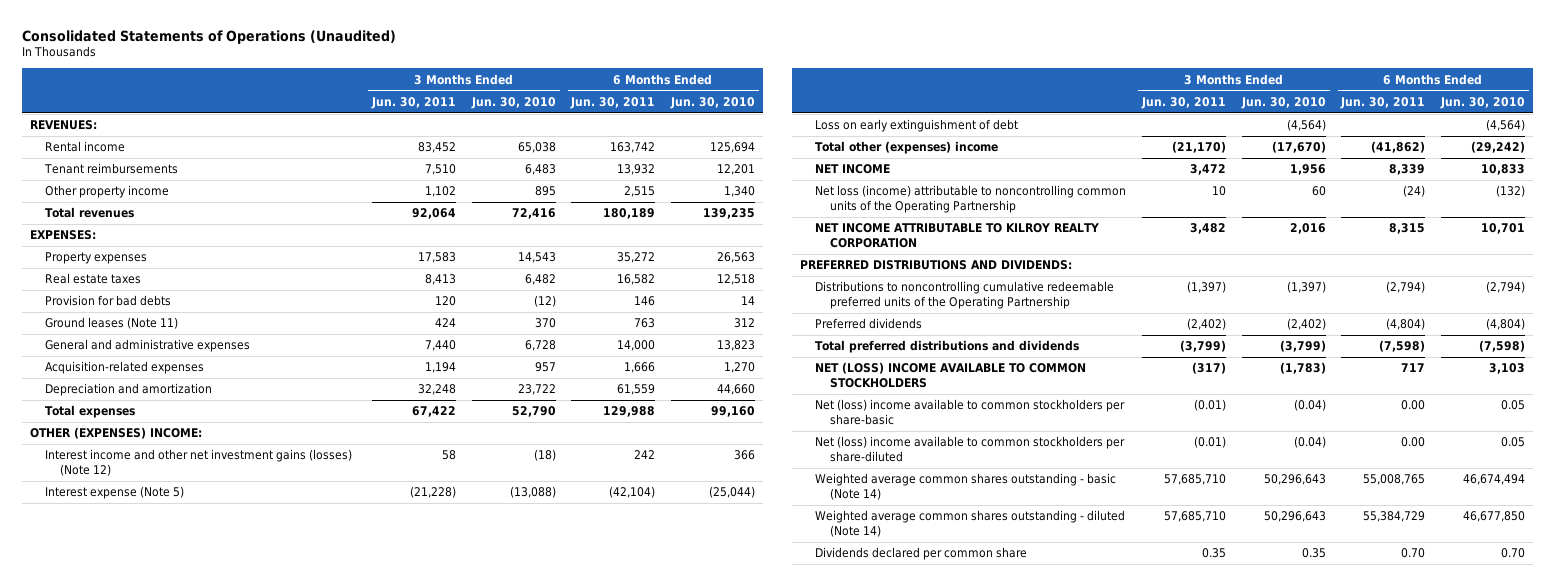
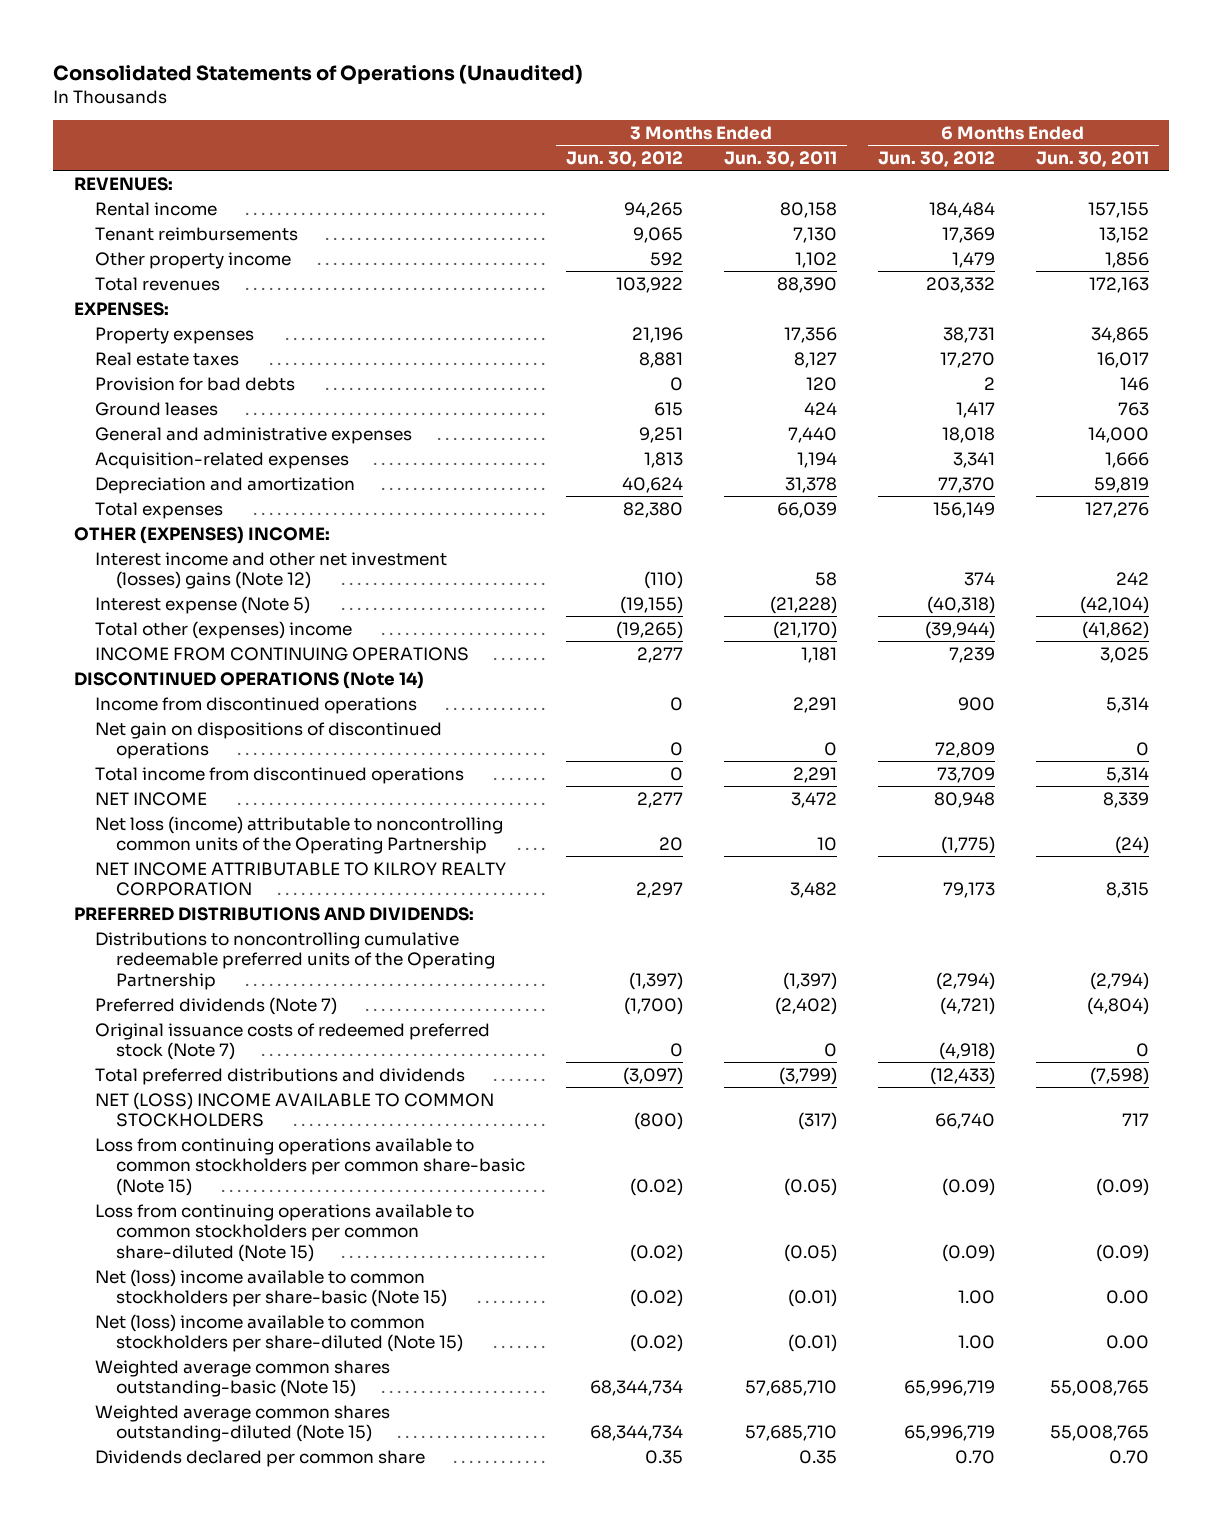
[470,96,556,109] Jun. 30, 2010 -> none
[670,96,756,109] Jun. 30, 2010 -> none
none -> [565,150,683,167] Jun. 30, 2012
none -> [877,150,995,167] Jun. 30, 2012
[417,142,456,154] 83,452 -> [779,201,837,218] 80,158
[610,142,656,154] 163,742 -> [1087,201,1149,218] 157,155
[424,164,456,176] 7,510 -> [792,226,837,243] 7,130
[617,164,656,176] 13,932 -> [1098,226,1149,243] 13,152
[624,186,656,198] 2,515 -> [1104,251,1149,268] 1,856
[411,208,456,220] 92,064 -> [776,276,837,293] 88,390
[603,208,656,220] 180,189 -> [1088,276,1149,293] 172,163
[417,252,456,264] 17,583 -> [783,326,837,343] 17,356
[617,252,656,264] 35,272 -> [1090,326,1149,343] 34,865
[424,274,456,286] 8,413 -> [793,351,837,368] 8,127
[617,274,656,286] 16,582 -> [1096,351,1149,368] 16,017
[45,317,179,330] Ground leases (Note 11) -> [94,401,218,416] Ground leases
[417,384,456,396] 32,248 -> [784,476,837,493] 31,378
[617,384,656,396] 61,559 -> [1093,476,1149,493] 59,819
[411,406,456,418] 67,422 -> [776,501,837,518] 66,039
[603,406,656,418] 129,988 -> [1084,501,1149,518] 127,276
[45,449,353,476] Interest income and other net investment gains (losses) (Note 12) -> [94,551,447,590] Interest income and other net investment (losses) gains (Note 12)
[815,119,1019,133] Loss on early extinguishment of debt -> none
none -> [94,646,469,661] INCOME FROM CONTINUING OPERATIONS
none -> [73,670,424,689] DISCONTINUED OPERATIONS (Note 14)
none -> [94,696,417,714] Income from discontinued operations
none -> [94,721,442,760] Net gain on dispositions of discontinued operations
none -> [94,766,464,784] Total income from discontinued operations
[815,318,923,330] Preferred dividends -> [94,996,337,1015] Preferred dividends (Note 7)
none -> [94,1022,490,1061] Original issuance costs of redeemed preferred stock (Note 7)
none -> [94,1137,525,1196] Loss from continuing operations available to common stockholders per common share-basic (Note 15)
none -> [94,1203,474,1262] Loss from continuing operations available to common stockholders per common share-diluted (Note 15)
[815,399,1126,425] Net (loss) income available to common stockholders per share-basic -> [94,1268,447,1308] Net (loss) income available to common stockholders per share-basic (Note 15)
[815,436,1126,462] Net (loss) income available to common stockholders per share-diluted -> [94,1313,463,1353] Net (loss) income available to common stockholders per share-diluted (Note 15)
[815,473,1117,500] Weighted average common shares outstanding - basic (Note 14) -> [94,1359,390,1398] Weighted average common shares outstanding-basic (Note 15)
[815,510,1126,537] Weighted average common shares outstanding - diluted (Note 14) -> [94,1404,390,1443] Weighted average common shares outstanding-diluted (Note 15)
[1363,511,1426,523] 55,384,729 -> [1049,1425,1149,1442] 55,008,765

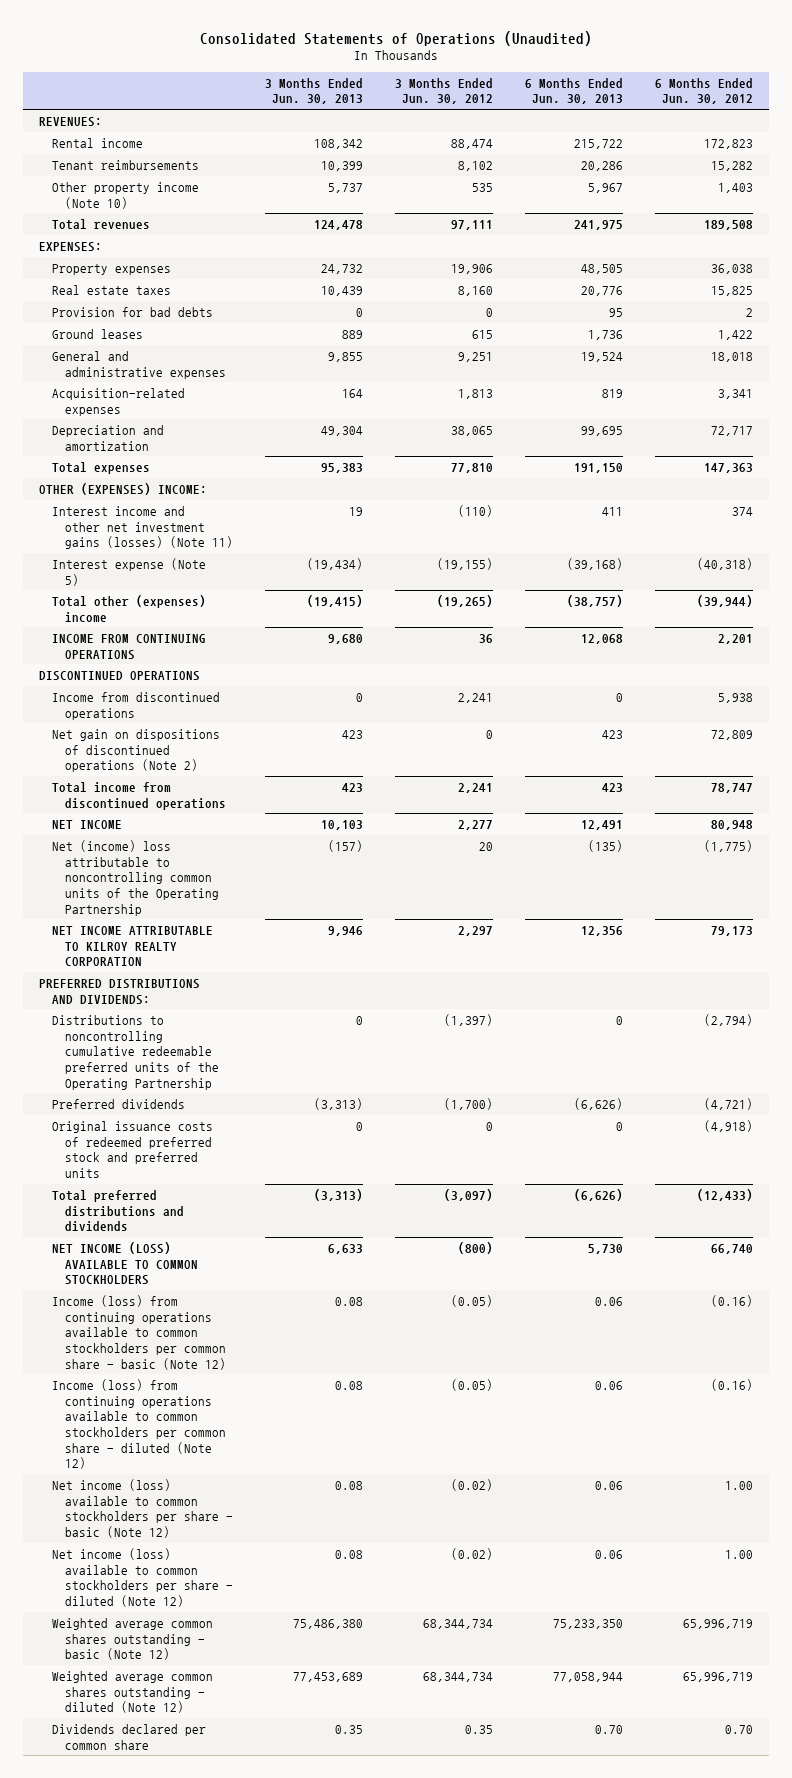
[723,150,837,167] Jun. 30, 2011 -> none
[1035,150,1149,167] Jun. 30, 2011 -> none
none -> [264,77,363,105] 3 Months Ended Jun. 30, 2013
none -> [524,77,623,105] 6 Months Ended Jun. 30, 2013
[623,201,683,218] 94,265 -> [450,138,493,149] 88,474
[928,201,995,218] 184,484 -> [704,138,754,149] 172,823
[632,226,683,243] 9,065 -> [457,160,493,171] 8,102
[941,226,995,243] 17,369 -> [711,160,754,171] 15,282
[94,251,291,269] Other property income -> [52,181,200,209] Other property income (Note 10)
[649,251,683,266] 592 -> [471,182,493,192] 535
[951,251,995,268] 1,479 -> [718,182,754,193] 1,403
[615,276,683,293] 103,922 -> [450,219,493,230] 97,111
[925,276,995,293] 203,332 -> [704,219,754,230] 189,508
[631,326,683,343] 21,196 -> [450,263,493,274] 19,906
[942,326,995,343] 38,731 -> [711,263,754,274] 36,038
[638,351,683,368] 8,881 -> [457,285,493,296] 8,160
[939,351,995,368] 17,270 -> [711,285,754,296] 15,825
[955,401,995,418] 1,417 -> [718,329,754,340] 1,422
[621,476,683,493] 40,624 -> [450,425,493,436] 38,065
[937,476,995,493] 77,370 -> [711,425,754,436] 72,717
[622,501,683,518] 82,380 -> [450,462,493,473] 77,810
[932,501,995,518] 156,149 -> [704,462,754,473] 147,363
[94,551,447,590] Interest income and other net investment (losses) gains (Note 12) -> [52,505,233,550] Interest income and other net investment gains (losses) (Note 11)
[636,646,683,663] 2,277 -> [478,633,493,643] 36
[948,646,995,663] 7,239 -> [718,633,754,644] 2,201
[73,670,424,689] DISCONTINUED OPERATIONS (Note 14) -> [39,670,201,681] DISCONTINUED OPERATIONS
[669,696,683,711] 0 -> [457,692,493,703] 2,241
[957,696,995,711] 900 -> [718,692,754,703] 5,938
[94,721,442,760] Net gain on dispositions of discontinued operations -> [52,728,221,773] Net gain on dispositions of discontinued operations (Note 2)
[669,766,683,781] 0 -> [457,782,493,793] 2,241
[936,766,995,783] 73,709 -> [711,782,754,793] 78,747
[94,815,503,855] Net loss (income) attributable to noncontrolling common units of the Operating Partnership -> [52,839,219,916] Net (income) loss attributable to noncontrolling common units of the Operating Partnership
[94,996,337,1015] Preferred dividends (Note 7) -> [52,1098,186,1109] Preferred dividends
[94,1022,490,1061] Original issuance costs of redeemed preferred stock (Note 7) -> [52,1120,214,1178] Original issuance costs of redeemed preferred stock and preferred units
[94,1091,494,1128] NET (LOSS) INCOME AVAILABLE TO COMMON STOCKHOLDERS -> [52,1241,198,1286] NET INCOME (LOSS) AVAILABLE TO COMMON STOCKHOLDERS
[94,1137,525,1196] Loss from continuing operations available to common stockholders per common share-basic (Note 15) -> [52,1294,226,1370] Income (loss) from continuing operations available to common stockholders per common share - basic (Note 12)
[629,1177,683,1196] (0.02) -> [450,1294,493,1307] (0.05)
[941,1177,995,1196] (0.09) -> [711,1294,754,1307] (0.16)
[94,1203,474,1262] Loss from continuing operations available to common stockholders per common share-diluted (Note 15) -> [52,1378,226,1470] Income (loss) from continuing operations available to common stockholders per common share - diluted (Note 12)
[629,1243,683,1262] (0.02) -> [450,1378,493,1391] (0.05)
[941,1243,995,1262] (0.09) -> [711,1378,754,1391] (0.16)
[94,1268,447,1308] Net (loss) income available to common stockholders per share-basic (Note 15) -> [52,1478,233,1538] Net income (loss) available to common stockholders per share - basic (Note 12)
[94,1313,463,1353] Net (loss) income available to common stockholders per share-diluted (Note 15) -> [52,1547,233,1607] Net income (loss) available to common stockholders per share - diluted (Note 12)
[94,1359,390,1398] Weighted average common shares outstanding-basic (Note 15) -> [52,1617,214,1661] Weighted average common shares outstanding - basic (Note 12)
[94,1404,390,1443] Weighted average common shares outstanding-diluted (Note 15) -> [52,1670,214,1714] Weighted average common shares outstanding - diluted (Note 12)

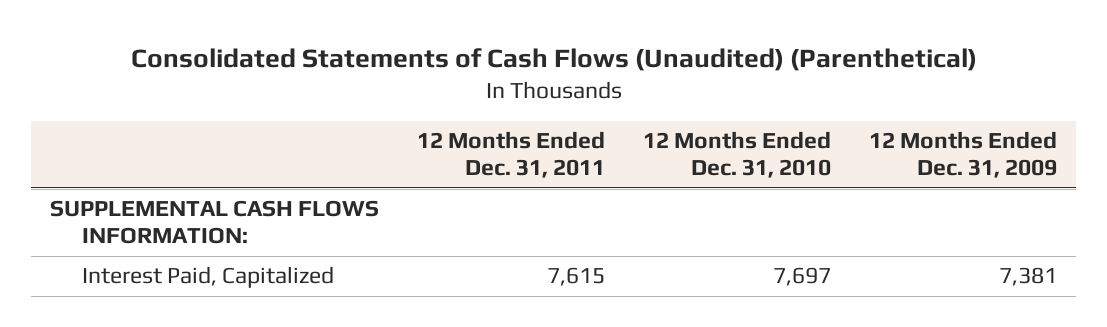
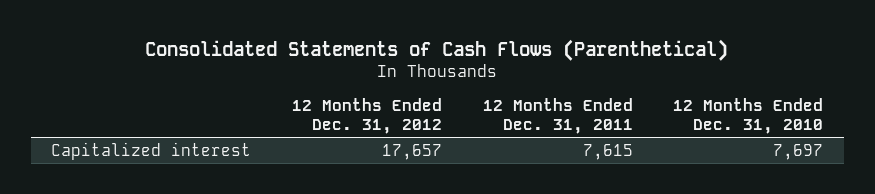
[130,47,977,71] Consolidated Statements of Cash Flows (Unaudited) (Parenthetical) -> [145,38,729,61] Consolidated Statements of Cash Flows (Parenthetical)
[869,131,1058,179] 12 Months Ended Dec. 31, 2009 -> none
none -> [291,98,442,135] 12 Months Ended Dec. 31, 2012
[50,200,380,245] SUPPLEMENTAL CASH FLOWS INFORMATION: -> none
[82,266,335,289] Interest Paid, Capitalized -> [51,141,252,160] Capitalized interest

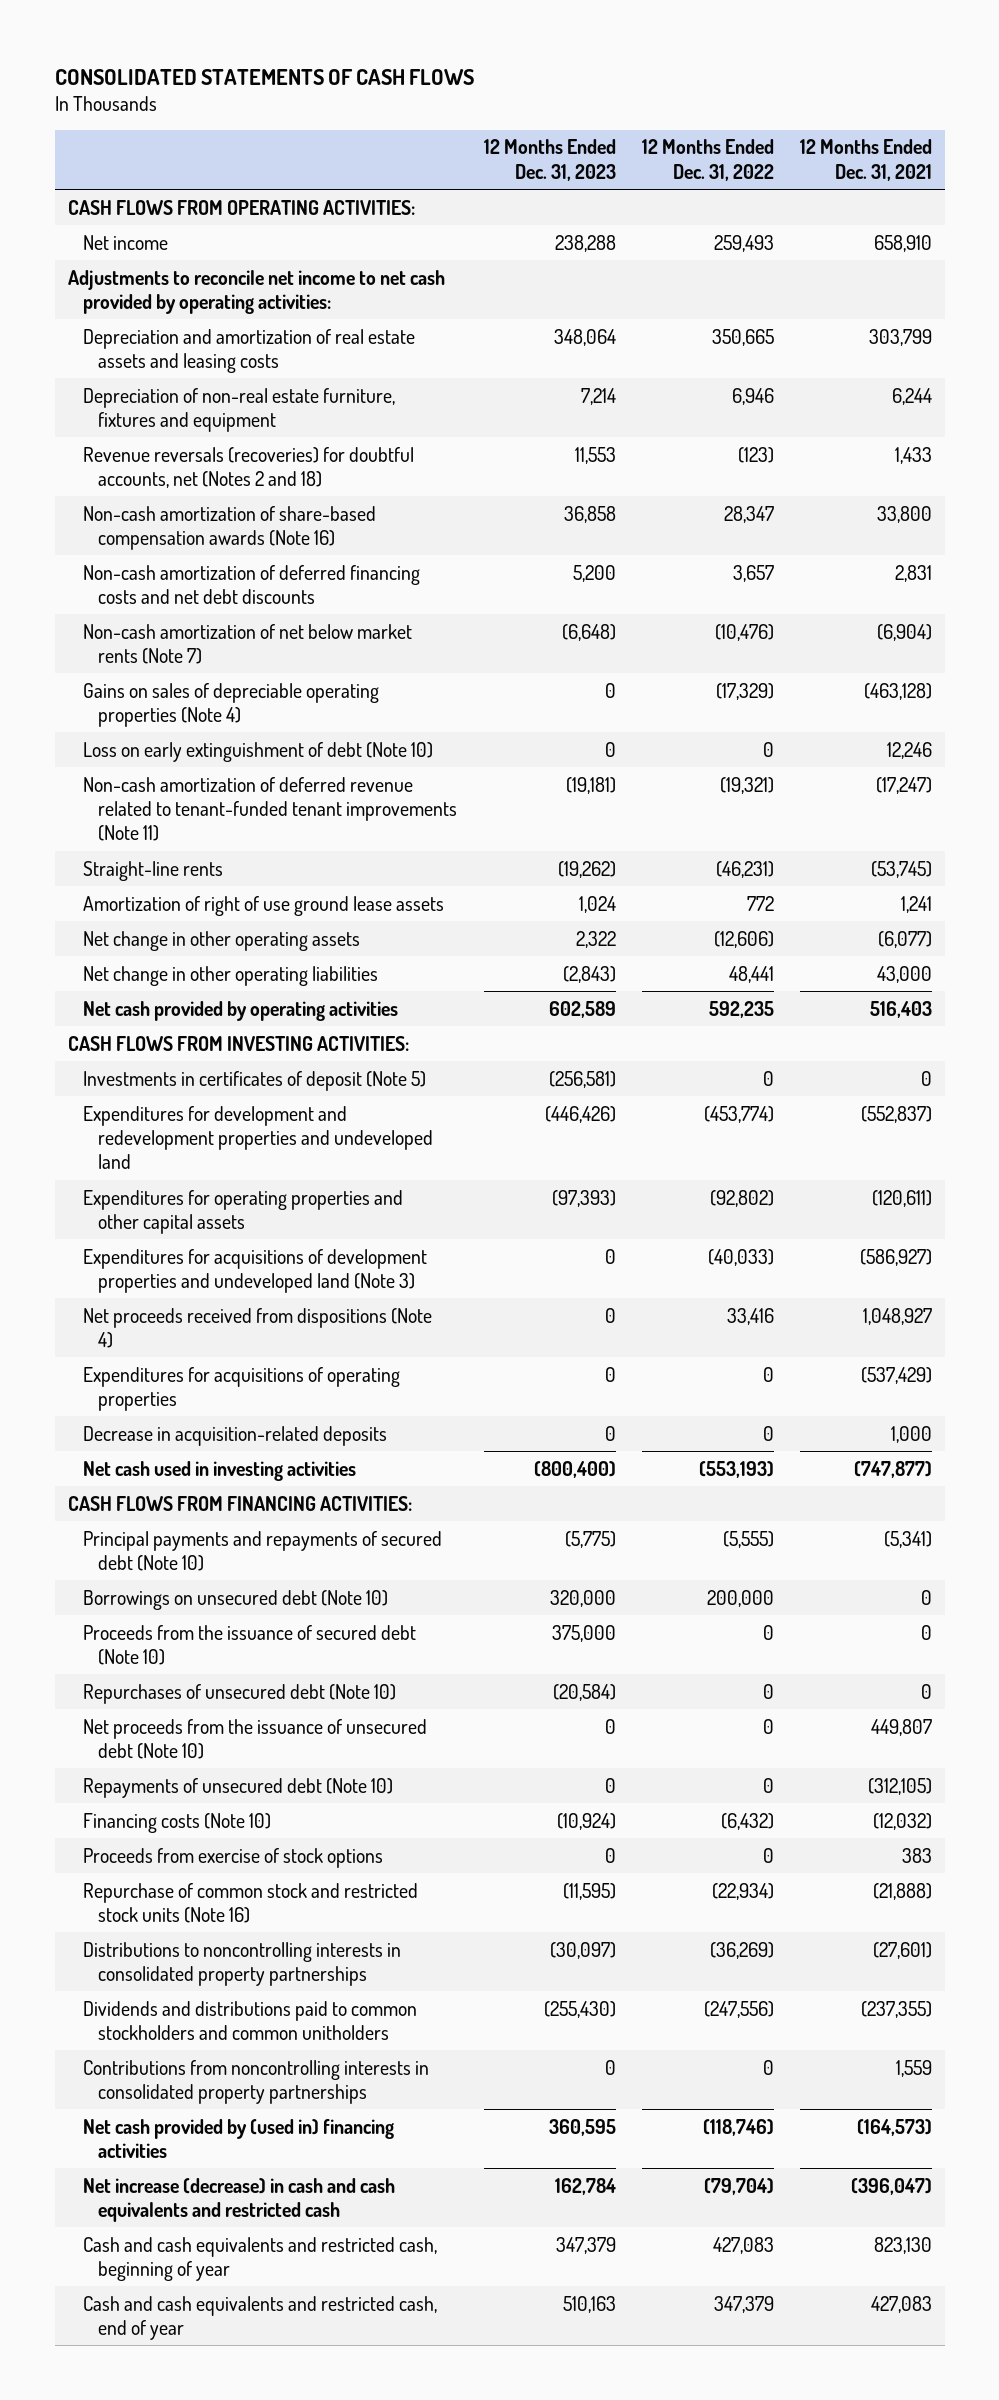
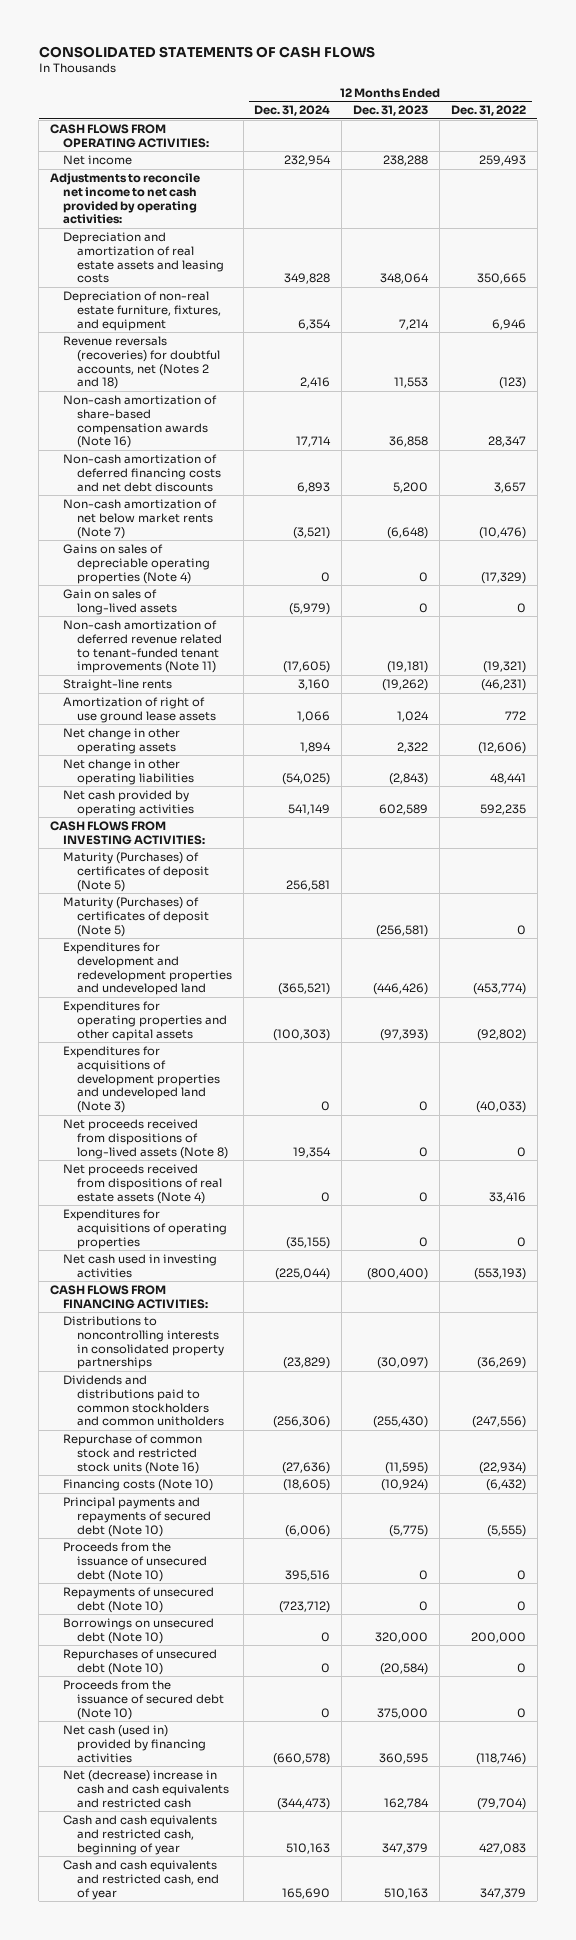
[799,139,932,181] 12 Months Ended Dec. 31, 2021 -> none
none -> [254,105,331,117] Dec. 31, 2024
[83,387,396,432] Depreciation of non-real estate furniture, fixtures and equipment -> [63,290,221,331] Depreciation of non-real estate furniture, fixtures, and equipment
[83,741,434,762] Loss on early extinguishment of debt (Note 10) -> none
none -> [63,588,177,615] Gain on sales of long-lived assets
none -> [63,851,209,892] Maturity (Purchases) of certificates of deposit (Note 5)
[83,1070,427,1091] Investments in certificates of deposit (Note 5) -> [63,896,209,937] Maturity (Purchases) of certificates of deposit (Note 5)
none -> [63,1118,228,1159] Net proceeds received from dispositions of long-lived assets (Note 8)
[83,1307,433,1348] Net proceeds received from dispositions (Note 4) -> [63,1163,222,1204] Net proceeds received from dispositions of real estate assets (Note 4)
[83,1425,388,1446] Decrease in acquisition-related deposits -> none
[83,1941,402,1986] Distributions to noncontrolling interests in consolidated property partnerships -> [63,1315,224,1370] Distributions to noncontrolling interests in consolidated property partnerships
[83,2000,418,2040] Dividends and distributions paid to common stockholders and common unitholders -> [63,1374,224,1427] Dividends and distributions paid to common stockholders and common unitholders
[83,1882,419,1923] Repurchase of common stock and restricted stock units (Note 16) -> [63,1433,203,1474] Repurchase of common stock and restricted stock units (Note 16)
[83,1812,272,1833] Financing costs (Note 10) -> [63,1478,214,1491] Financing costs (Note 10)
none -> [63,1541,207,1582] Proceeds from the issuance of unsecured debt (Note 10)
[83,1777,394,1798] Repayments of unsecured debt (Note 10) -> [63,1586,215,1613] Repayments of unsecured debt (Note 10)
[83,1718,428,1759] Net proceeds from the issuance of unsecured debt (Note 10) -> none
[83,1847,384,1868] Proceeds from exercise of stock options -> none
[83,2059,430,2104] Contributions from noncontrolling interests in consolidated property partnerships -> none
[83,1624,417,1665] Proceeds from the issuance of secured debt (Note 10) -> [63,1679,224,1720] Proceeds from the issuance of secured debt (Note 10)
[83,2118,395,2158] Net cash provided by (used in) financing activities -> [63,1724,206,1763] Net cash (used in) provided by financing activities
[83,2177,396,2222] Net increase (decrease) in cash and cash equivalents and restricted cash -> [63,1769,229,1808] Net (decrease) increase in cash and cash equivalents and restricted cash

